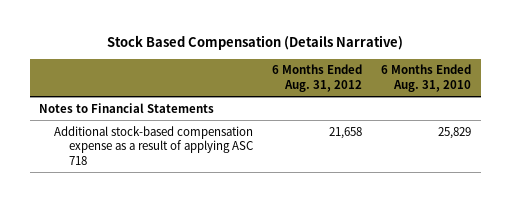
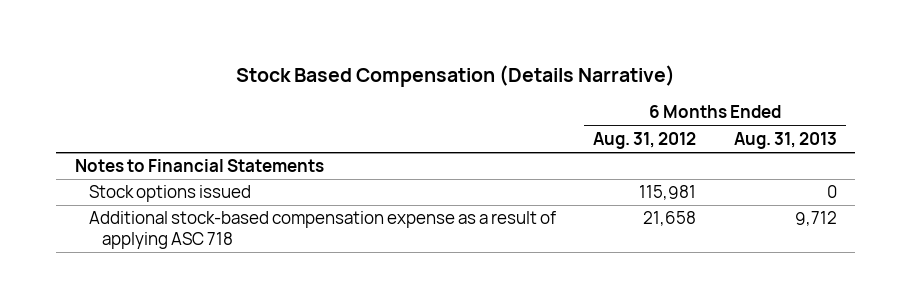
[381,64,472,92] 6 Months Ended Aug. 31, 2010 -> none
none -> [733,131,837,149] Aug. 31, 2013
none -> [88,185,251,203] Stock options issued

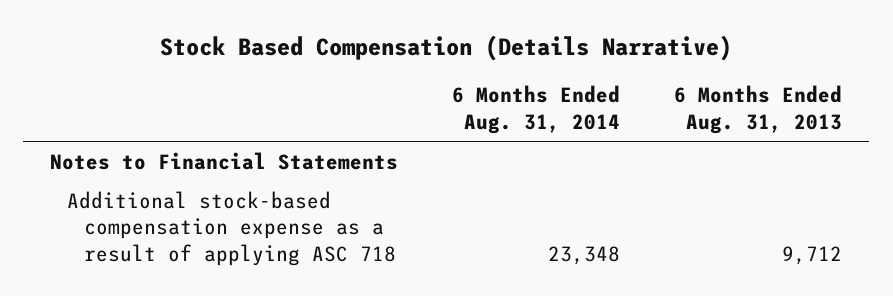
[593,131,697,149] Aug. 31, 2012 -> none
none -> [452,85,621,134] 6 Months Ended Aug. 31, 2014
[88,185,251,203] Stock options issued -> none

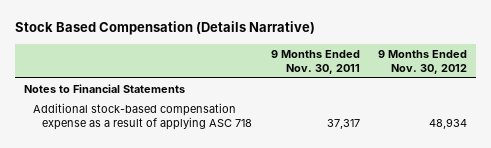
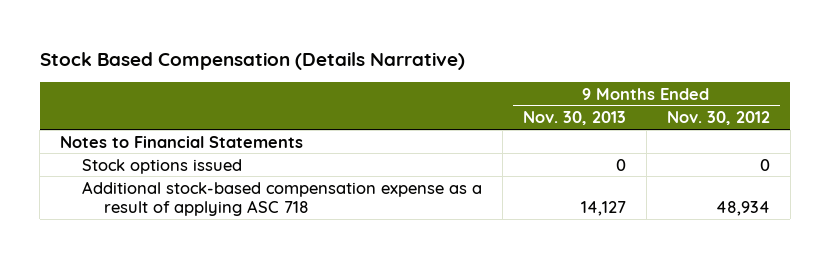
[270,49,360,74] 9 Months Ended Nov. 30, 2011 -> none
none -> [522,111,626,126] Nov. 30, 2013
none -> [82,158,243,174] Stock options issued

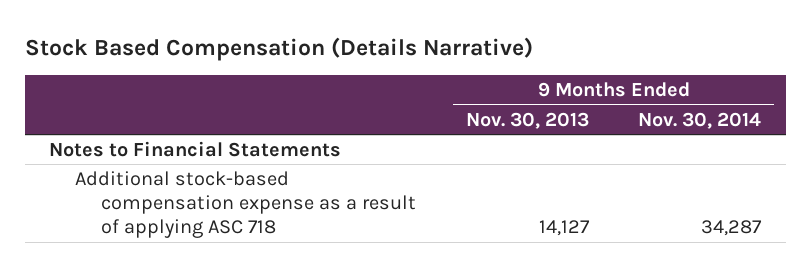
[666,111,770,126] Nov. 30, 2012 -> none
none -> [638,111,762,129] Nov. 30, 2014
[82,158,243,174] Stock options issued -> none

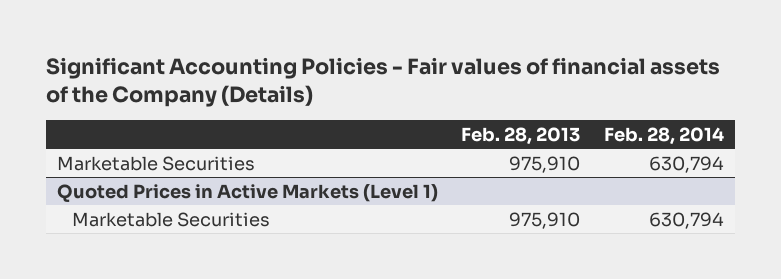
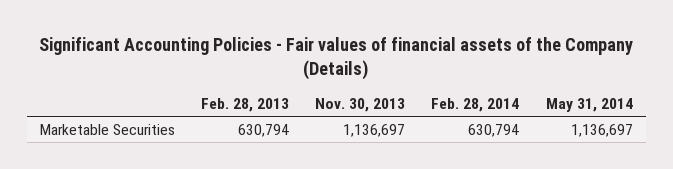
none -> [315,98,406,113] Nov. 30, 2013
none -> [545,98,633,113] May 31, 2014
[57,183,439,202] Quoted Prices in Active Markets (Level 1) -> none
[71,211,270,227] Marketable Securities -> none
[509,155,581,173] 975,910 -> [238,124,290,138] 630,794

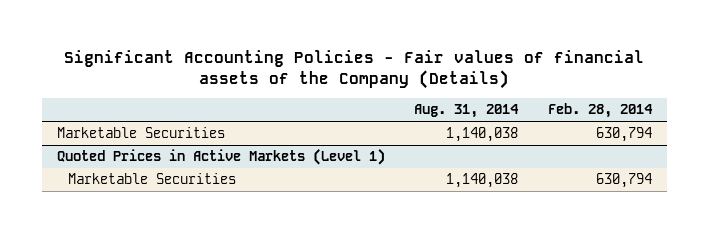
[201,98,290,113] Feb. 28, 2013 -> none
[315,98,406,113] Nov. 30, 2013 -> none
[545,98,633,113] May 31, 2014 -> none
none -> [414,104,520,119] Aug. 31, 2014
none -> [56,149,385,166] Quoted Prices in Active Markets (Level 1)
none -> [67,173,236,185] Marketable Securities

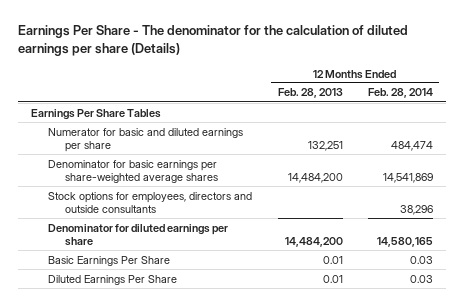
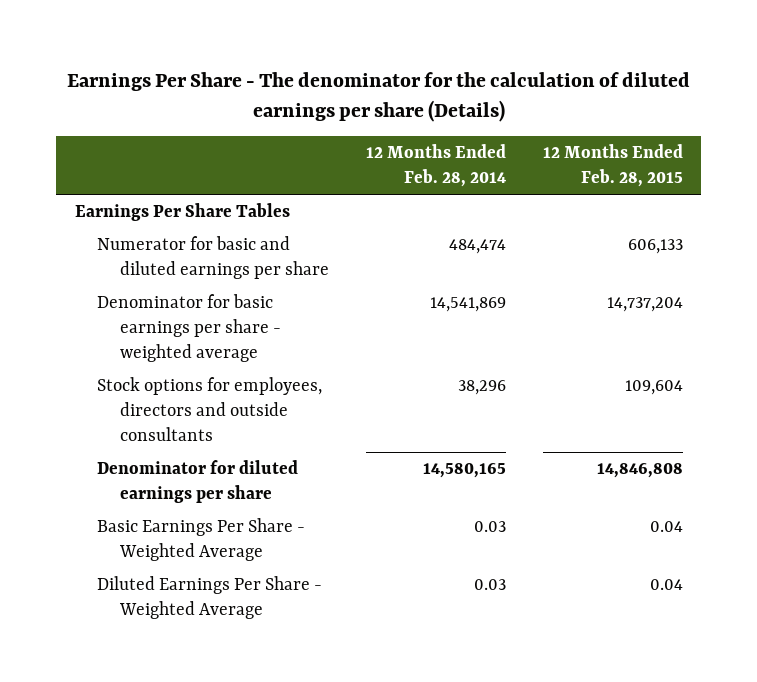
[277,88,343,99] Feb. 28, 2013 -> none
none -> [542,144,683,188] 12 Months Ended Feb. 28, 2015
[47,159,219,183] Denominator for basic earnings per share-weighted average shares -> [97,293,282,363] Denominator for basic earnings per share - weighted average
[47,255,170,266] Basic Earnings Per Share -> [97,517,306,562] Basic Earnings Per Share - Weighted Average
[47,274,177,285] Diluted Earnings Per Share -> [97,575,323,620] Diluted Earnings Per Share - Weighted Average

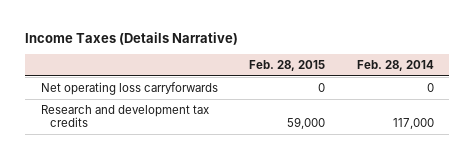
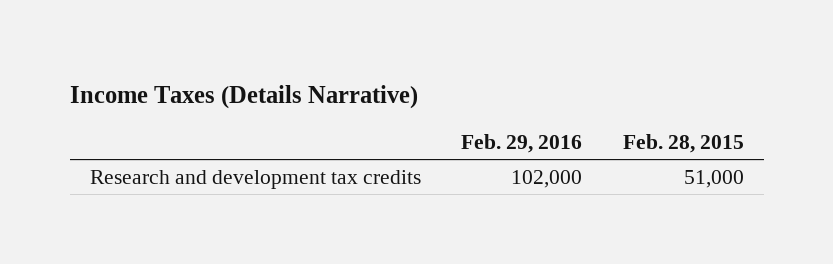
[356,60,434,72] Feb. 28, 2014 -> none
none -> [461,133,583,153] Feb. 29, 2016
[40,81,218,95] Net operating loss carryforwards -> none
[287,117,326,130] 59,000 -> [683,170,744,189] 51,000

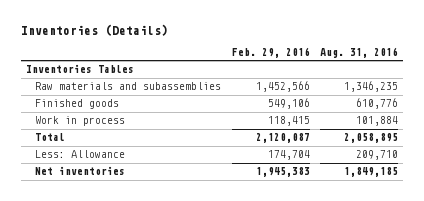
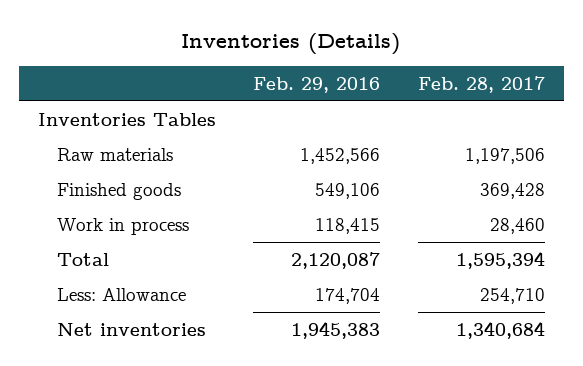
[320,46,399,58] Aug. 31, 2016 -> none
none -> [418,75,546,93] Feb. 28, 2017
[35,82,222,91] Raw materials and subassemblies -> [56,147,173,161] Raw materials

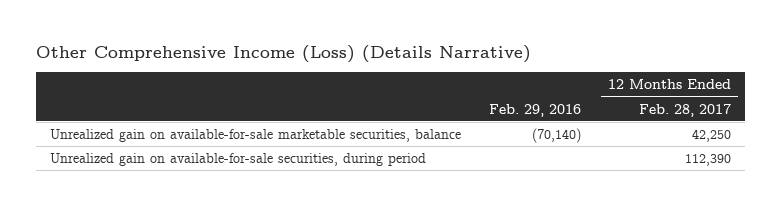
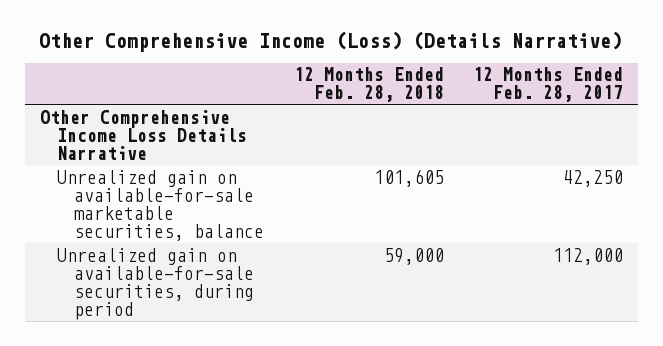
[488,103,581,117] Feb. 29, 2016 -> none
none -> [293,67,444,103] 12 Months Ended Feb. 28, 2018
none -> [40,109,248,160] Other Comprehensive Income Loss Details Narrative
[685,154,732,167] 112,390 -> [552,247,623,265] 112,000

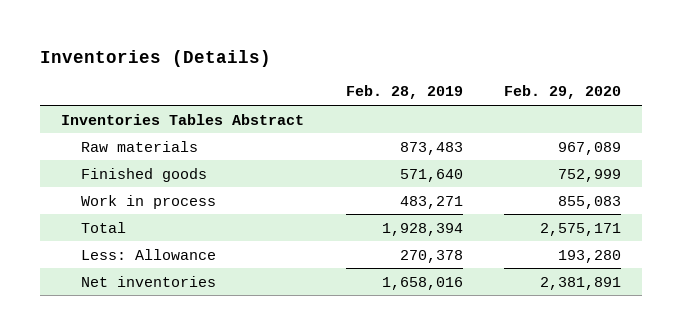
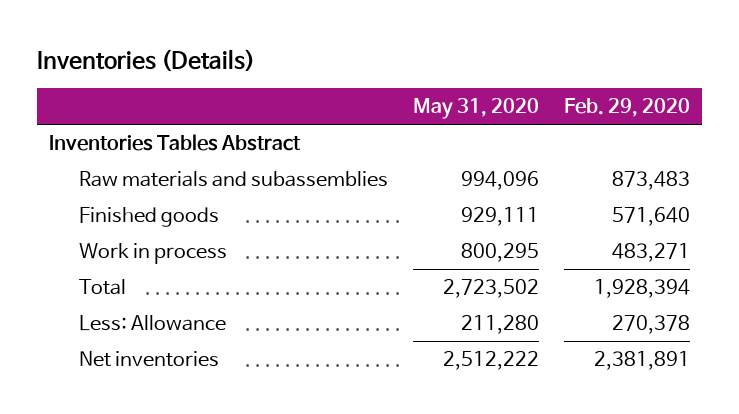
[345,85,463,100] Feb. 28, 2019 -> none
none -> [412,97,539,119] May 31, 2020
[80,140,198,152] Raw materials -> [79,171,389,188] Raw materials and subassemblies
[558,141,622,155] 967,089 -> [611,171,690,191] 873,483
[558,168,622,182] 752,999 -> [611,207,690,227] 571,640
[558,195,622,209] 855,083 -> [611,243,690,263] 483,271
[540,222,622,236] 2,575,171 -> [593,279,690,299] 1,928,394
[558,249,622,263] 193,280 -> [611,315,690,335] 270,378

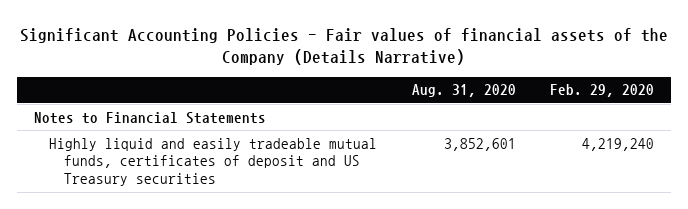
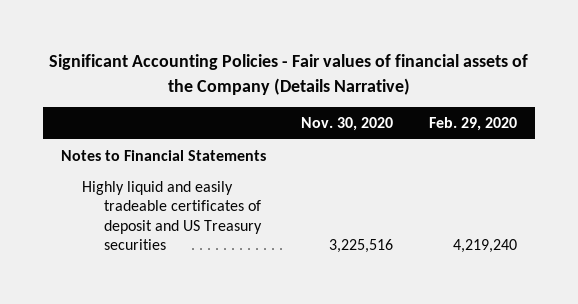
[411,84,516,98] Aug. 31, 2020 -> none
none -> [301,117,394,132] Nov. 30, 2020
[49,137,378,187] Highly liquid and easily tradeable mutual funds, certificates of deposit and US Treasury securities -> [82,180,263,251] Highly liquid and easily tradeable certificates of deposit and US Treasury securities

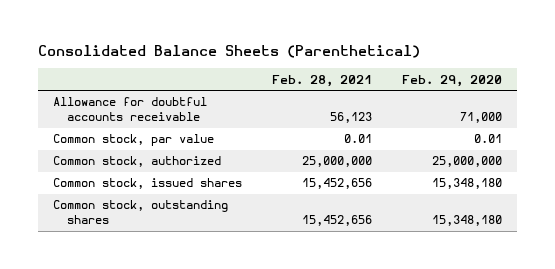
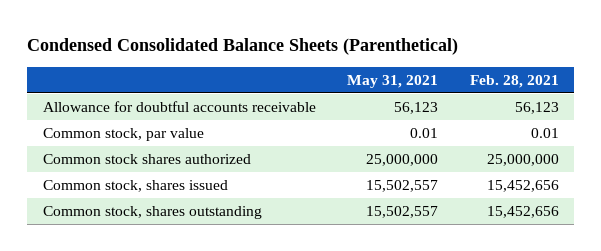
[37,45,420,59] Consolidated Balance Sheets (Parenthetical) -> [27,38,459,56] Condensed Consolidated Balance Sheets (Parenthetical)
[402,74,503,87] Feb. 29, 2020 -> none
none -> [347,74,439,88] May 31, 2021
[53,156,222,168] Common stock, authorized -> [42,153,251,164] Common stock shares authorized
[53,178,243,190] Common stock, issued shares -> [42,179,228,192] Common stock, shares issued
[53,200,229,225] Common stock, outstanding shares -> [42,205,262,219] Common stock, shares outstanding

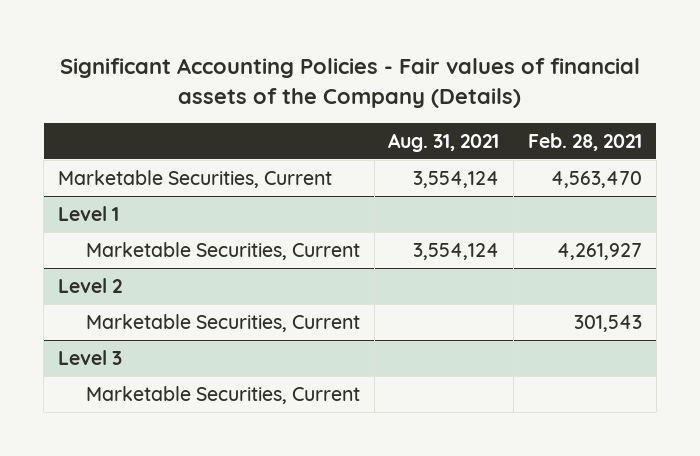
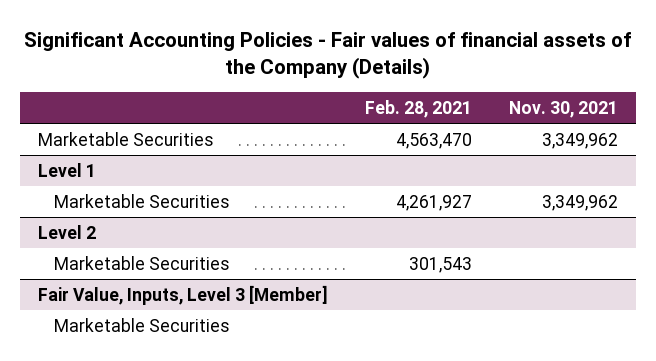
[388,132,500,152] Aug. 31, 2021 -> none
none -> [508,100,618,118] Nov. 30, 2021
[58,169,333,188] Marketable Securities, Current -> [37,131,214,146] Marketable Securities
[85,241,360,260] Marketable Securities, Current -> [54,193,231,208] Marketable Securities
[85,313,360,332] Marketable Securities, Current -> [54,255,231,270] Marketable Securities
[58,349,123,365] Level 3 -> [37,284,328,305] Fair Value, Inputs, Level 3 [Member]
[85,385,360,404] Marketable Securities, Current -> [54,317,231,332] Marketable Securities

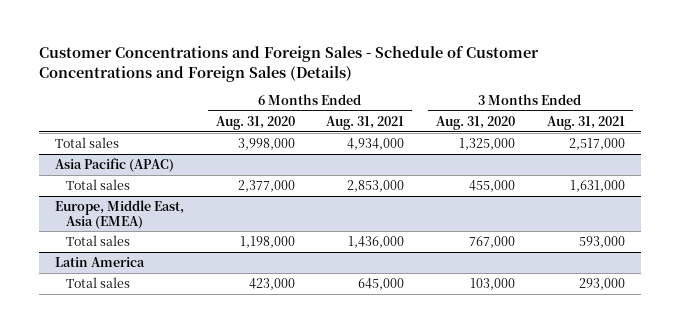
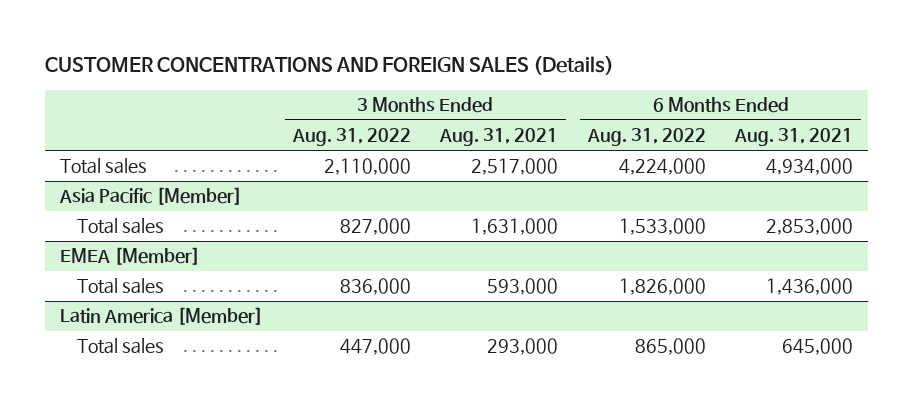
[38,46,539,82] Customer Concentrations and Foreign Sales - Schedule of Customer Concentrations and Foreign Sales (Details) -> [45,56,615,76] CUSTOMER CONCENTRATIONS AND FOREIGN SALES (Details)
[215,115,295,130] Aug. 31, 2020 -> none
[436,115,516,130] Aug. 31, 2020 -> none
none -> [291,128,411,147] Aug. 31, 2022
none -> [586,128,706,147] Aug. 31, 2022
[54,157,174,172] Asia Pacific (APAC) -> [59,187,243,206] Asia Pacific [Member]
[54,199,184,229] Europe, Middle East, Asia (EMEA) -> [60,247,201,266] EMEA [Member]
[54,256,145,267] Latin America -> [60,307,264,326] Latin America [Member]

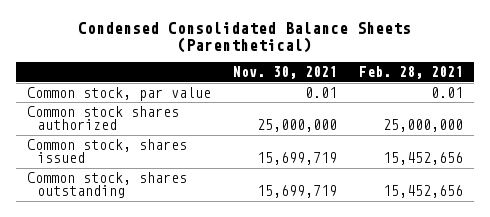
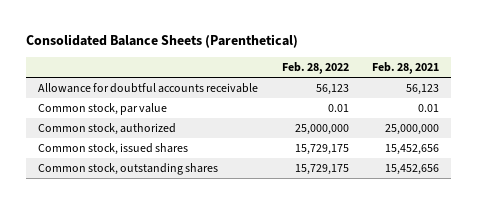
[77,21,411,54] Condensed Consolidated Balance Sheets (Parenthetical) -> [26,33,299,48] Consolidated Balance Sheets (Parenthetical)
[232,66,337,80] Nov. 30, 2021 -> none
none -> [281,62,349,75] Feb. 28, 2022
none -> [37,83,258,94] Allowance for doubtful accounts receivable
[27,105,180,131] Common stock shares authorized -> [37,123,176,136] Common stock, authorized
[27,138,188,164] Common stock, shares issued -> [37,143,188,156] Common stock, issued shares
[27,171,188,199] Common stock, shares outstanding -> [37,163,218,176] Common stock, outstanding shares

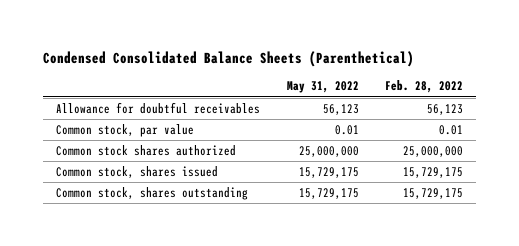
[26,33,299,48] Consolidated Balance Sheets (Parenthetical) -> [43,50,415,67] Condensed Consolidated Balance Sheets (Parenthetical)
[372,62,440,75] Feb. 28, 2021 -> none
none -> [286,81,359,94] May 31, 2022
[37,83,258,94] Allowance for doubtful accounts receivable -> [56,102,261,115] Allowance for doubtful receivables
[37,123,176,136] Common stock, authorized -> [56,145,237,157] Common stock shares authorized
[37,143,188,156] Common stock, issued shares -> [56,166,219,179] Common stock, shares issued
[37,163,218,176] Common stock, outstanding shares -> [56,187,249,201] Common stock, shares outstanding

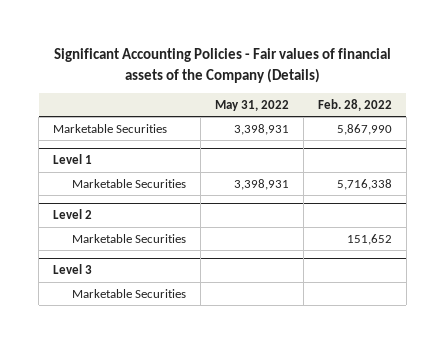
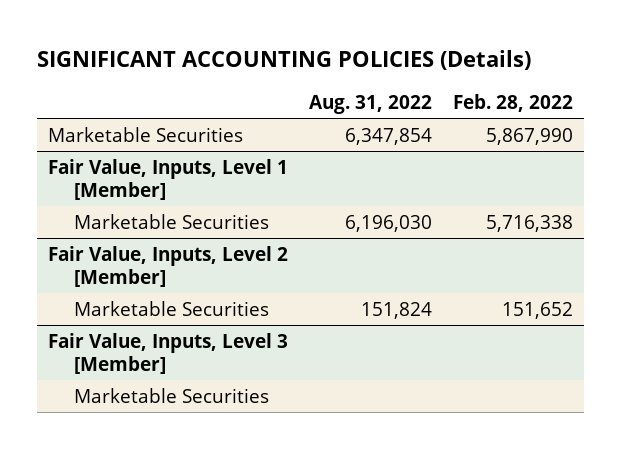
[53,48,391,83] Significant Accounting Policies - Fair values of financial assets of the Company (Details) -> [37,50,532,71] SIGNIFICANT ACCOUNTING POLICIES (Details)
[214,99,289,111] May 31, 2022 -> none
none -> [309,95,433,115] Aug. 31, 2022
[53,154,93,165] Level 1 -> [47,158,288,201] Fair Value, Inputs, Level 1 [Member]
[53,209,93,220] Level 2 -> [47,245,288,288] Fair Value, Inputs, Level 2 [Member]
[53,264,93,275] Level 3 -> [47,332,288,375] Fair Value, Inputs, Level 3 [Member]

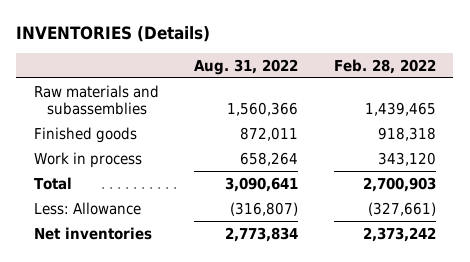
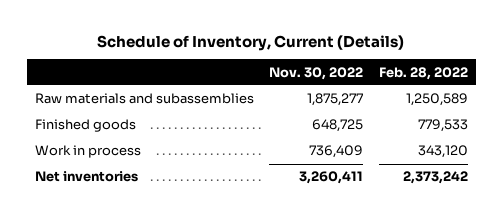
[16,25,211,42] INVENTORIES (Details) -> [97,34,405,51] Schedule of Inventory, Current (Details)
[194,58,299,75] Aug. 31, 2022 -> none
none -> [269,66,364,80] Nov. 30, 2022
[364,102,436,117] 1,439,465 -> [406,93,469,107] 1,250,589
[377,126,436,141] 918,318 -> [418,119,469,133] 779,533
[33,176,72,190] Total -> none
[33,201,141,215] Less: Allowance -> none

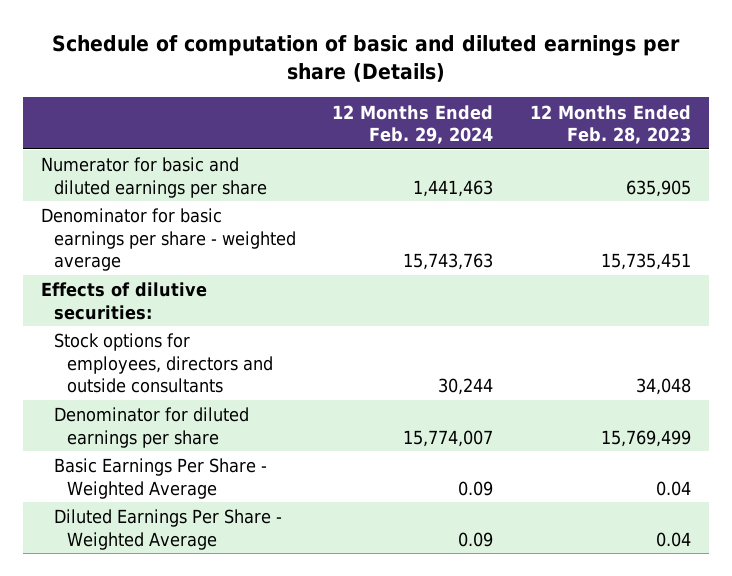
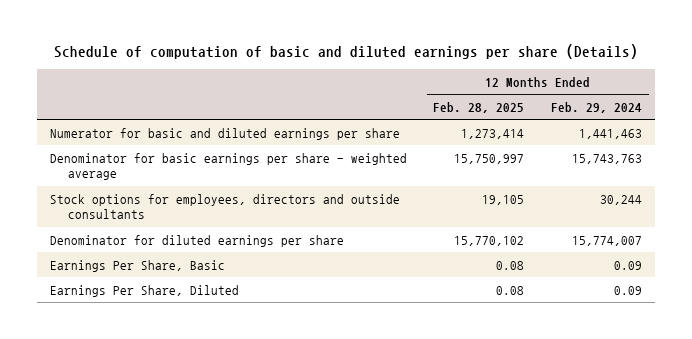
[529,104,691,144] 12 Months Ended Feb. 28, 2023 -> none
none -> [433,101,525,113] Feb. 28, 2025
[40,282,207,320] Effects of dilutive securities: -> none
[53,458,267,499] Basic Earnings Per Share - Weighted Average -> [49,259,225,272] Earnings Per Share, Basic
[53,509,282,550] Diluted Earnings Per Share - Weighted Average -> [49,284,239,297] Earnings Per Share, Diluted

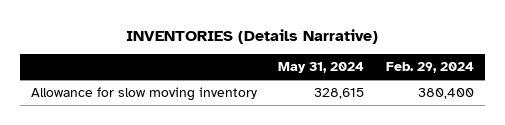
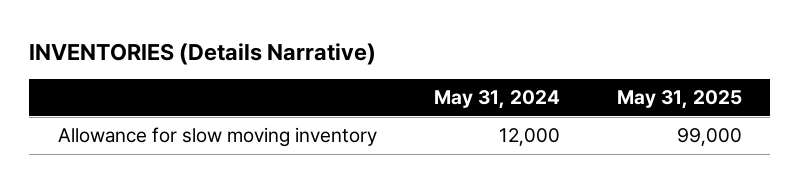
[385,62,474,74] Feb. 29, 2024 -> none
none -> [616,90,742,110] May 31, 2025
[314,87,365,99] 328,615 -> [498,128,560,147] 12,000

